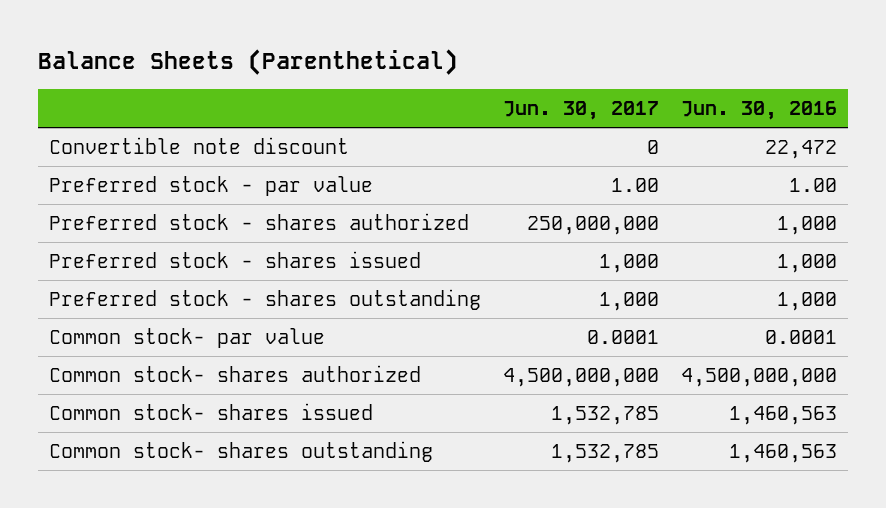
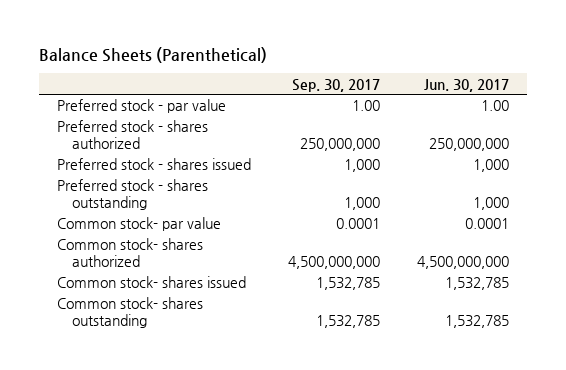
[681,101,838,121] Jun. 30, 2016 -> none
none -> [291,78,380,92] Sep. 30, 2017
[48,137,349,155] Convertible note discount -> none

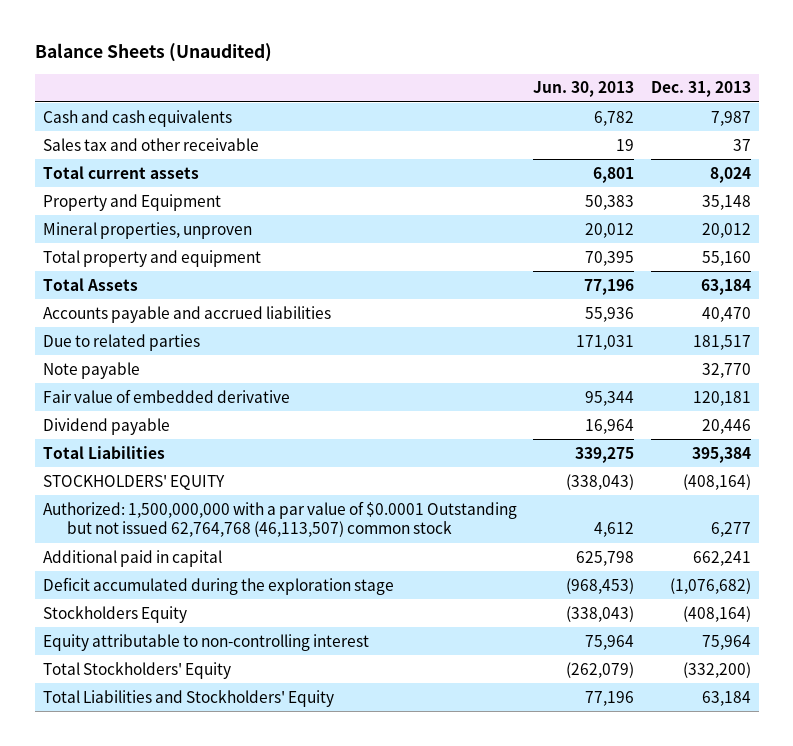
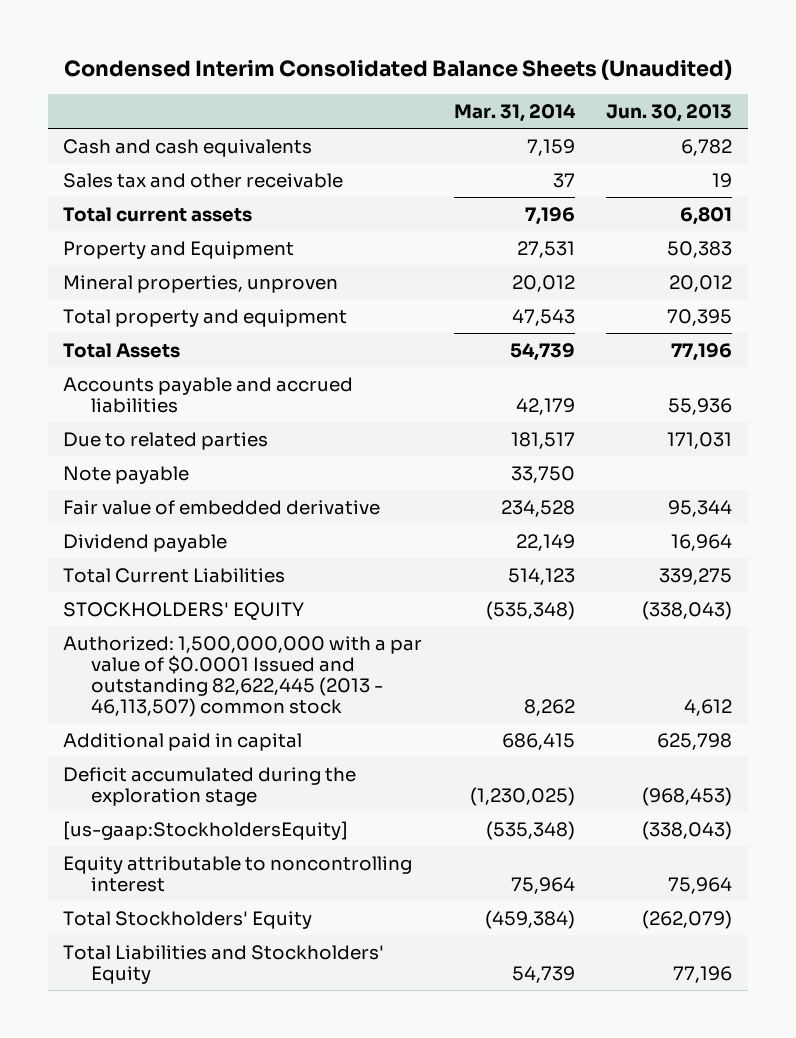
[34,43,272,63] Balance Sheets (Unaudited) -> [63,59,732,81] Condensed Interim Consolidated Balance Sheets (Unaudited)
[650,81,751,98] Dec. 31, 2013 -> none
none -> [453,103,576,122] Mar. 31, 2014
[42,445,165,459] Total Liabilities -> [63,567,286,583] Total Current Liabilities
[42,500,517,538] Authorized: 1,500,000,000 with a par value of $0.0001 Outstanding but not issued 62,764,768 (46,113,507) common stock -> [63,635,423,718] Authorized: 1,500,000,000 with a par value of $0.0001 Issued and outstanding 82,622,445 (2013 - 46,113,507) common stock
[42,605,187,623] Stockholders Equity -> [63,820,349,840] [us-gaap:StockholdersEquity]
[42,633,369,651] Equity attributable to non-controlling interest -> [63,855,413,892] Equity attributable to noncontrolling interest

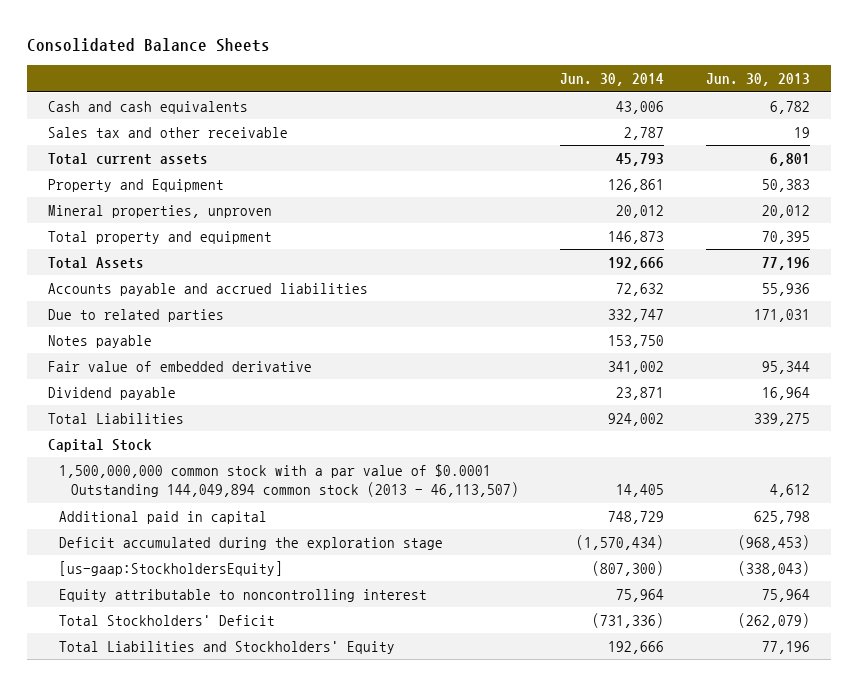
[63,59,732,81] Condensed Interim Consolidated Balance Sheets (Unaudited) -> [27,38,271,53] Consolidated Balance Sheets
[453,103,576,122] Mar. 31, 2014 -> none
none -> [560,73,665,87] Jun. 30, 2014
[63,465,190,484] Note payable -> [47,334,152,348] Notes payable
[63,601,305,620] STOCKHOLDERS' EQUITY -> none
[63,567,286,583] Total Current Liabilities -> [47,412,184,424] Total Liabilities
none -> [47,438,152,452] Capital Stock
[63,635,423,718] Authorized: 1,500,000,000 with a par value of $0.0001 Issued and outstanding 82,622,445 (2013 - 46,113,507) common stock -> [59,463,520,498] 1,500,000,000 common stock with a par value of $0.0001 Outstanding 144,049,894 common stock (2013 - 46,113,507)
[63,910,313,929] Total Stockholders' Equity -> [59,614,276,626] Total Stockholders' Deficit

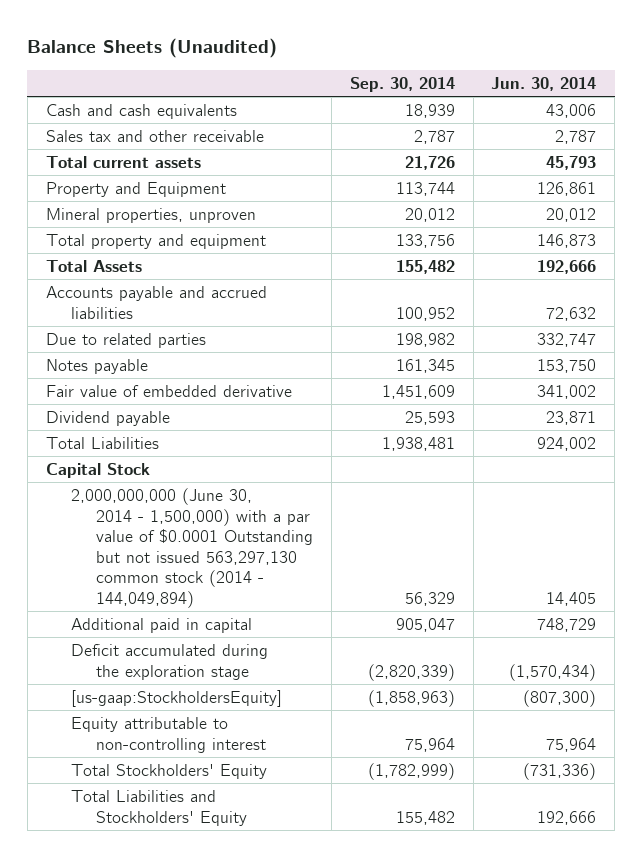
[27,38,271,53] Consolidated Balance Sheets -> [27,38,278,59] Balance Sheets (Unaudited)
[705,73,810,87] Jun. 30, 2013 -> none
none -> [349,76,455,92] Sep. 30, 2014
[59,463,520,498] 1,500,000,000 common stock with a par value of $0.0001 Outstanding 144,049,894 common stock (2013 - 46,113,507) -> [70,487,314,608] 2,000,000,000 (June 30, 2014 - 1,500,000) with a par value of $0.0001 Outstanding but not issued 563,297,130 common stock (2014 - 144,049,894)
[59,588,428,602] Equity attributable to noncontrolling interest -> [70,716,267,753] Equity attributable to non-controlling interest
[59,614,276,626] Total Stockholders' Deficit -> [70,763,267,779] Total Stockholders' Equity

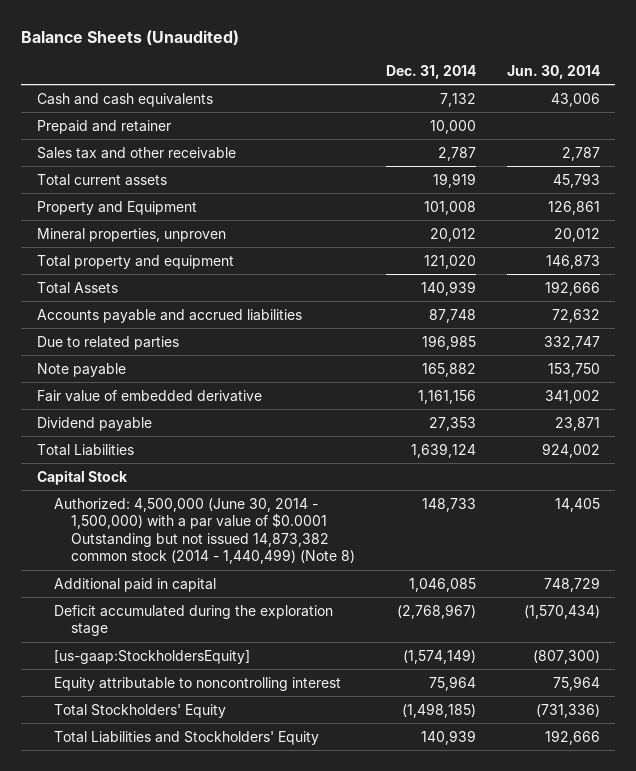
[349,76,455,92] Sep. 30, 2014 -> none
none -> [386,64,477,79] Dec. 31, 2014
none -> [36,119,171,134] Prepaid and retainer
[45,358,148,374] Notes payable -> [36,362,126,377] Note payable
[70,487,314,608] 2,000,000,000 (June 30, 2014 - 1,500,000) with a par value of $0.0001 Outstanding but not issued 563,297,130 common stock (2014 - 144,049,894) -> [54,497,356,565] Authorized: 4,500,000 (June 30, 2014 - 1,500,000) with a par value of $0.0001 Outstanding but not issued 14,873,382 common stock (2014 - 1,440,499) (Note 8)
[70,716,267,753] Equity attributable to non-controlling interest -> [54,676,342,691] Equity attributable to noncontrolling interest

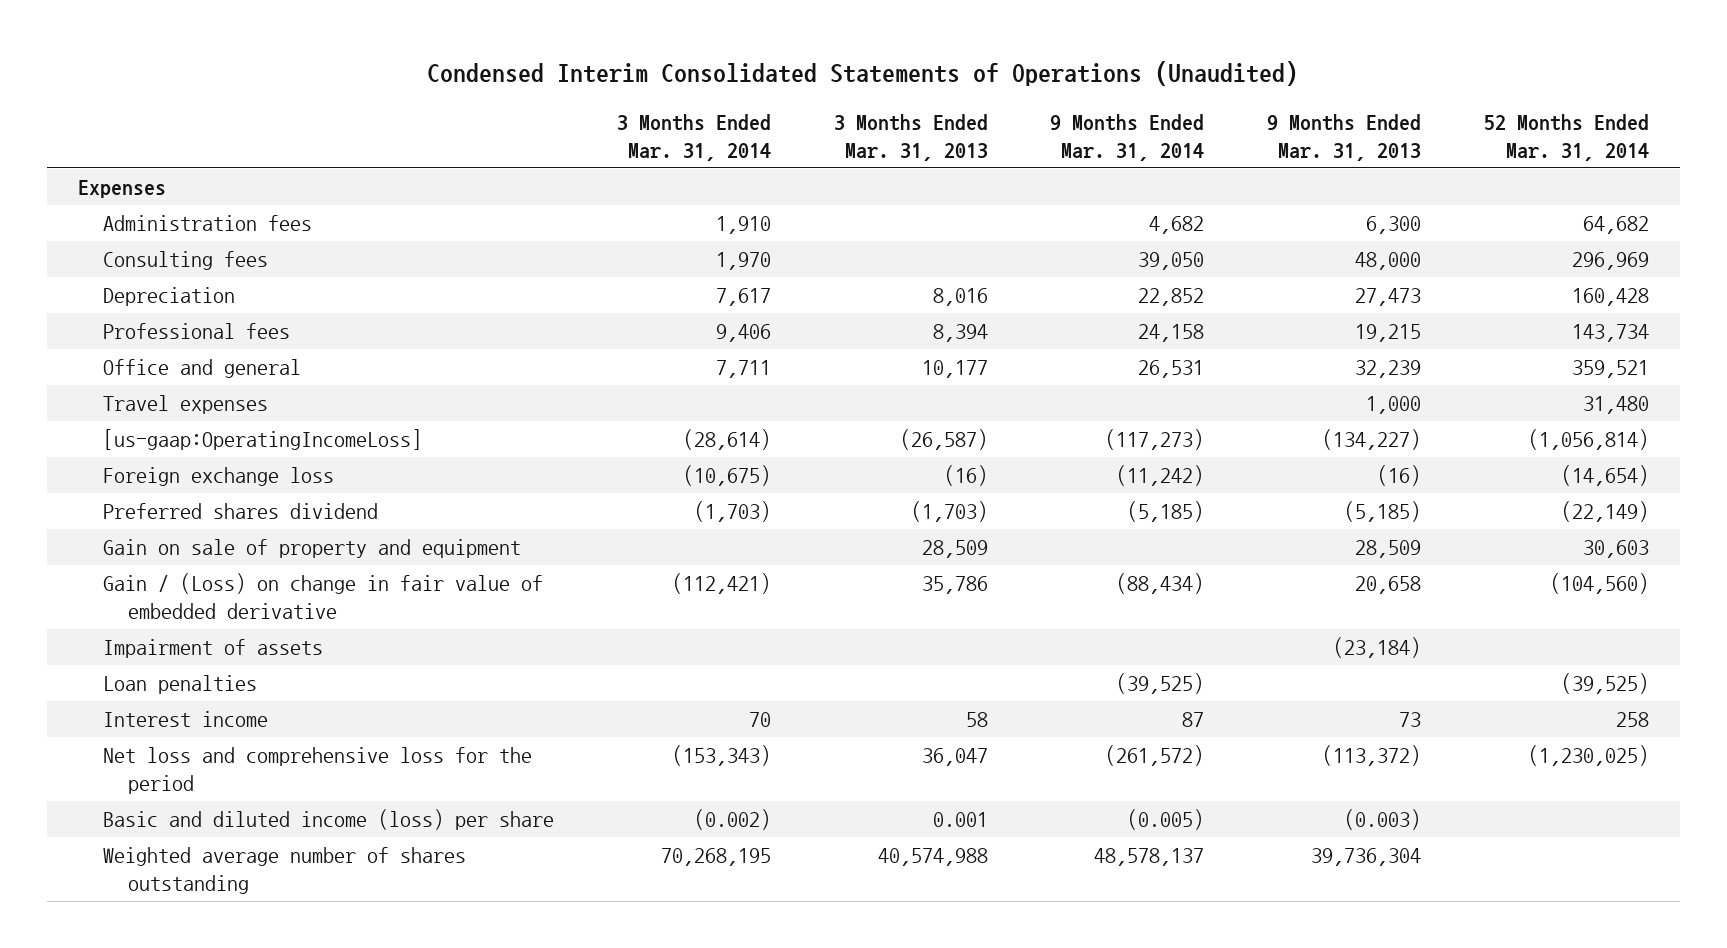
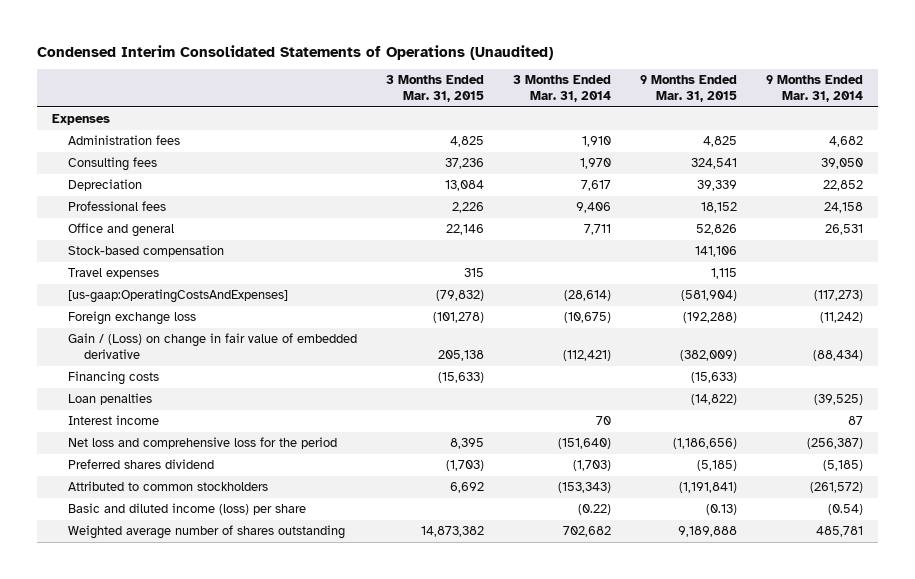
[833,113,988,161] 3 Months Ended Mar. 31, 2013 -> none
[1267,113,1422,161] 9 Months Ended Mar. 31, 2013 -> none
[1483,113,1649,161] 52 Months Ended Mar. 31, 2014 -> none
none -> [385,75,484,103] 3 Months Ended Mar. 31, 2015
none -> [640,75,738,103] 9 Months Ended Mar. 31, 2015
none -> [67,245,224,258] Stock-based compensation
[103,429,423,451] [us-gaap:OperatingIncomeLoss] -> [67,289,288,304] [us-gaap:OperatingCostsAndExpenses]
[103,539,522,559] Gain on sale of property and equipment -> none
[103,639,324,659] Impairment of assets -> none
none -> [67,371,159,386] Financing costs
[671,745,771,767] (153,343) -> [557,438,611,450] (151,640)
[1105,745,1205,767] (261,572) -> [807,438,864,450] (256,387)
[103,503,379,520] Preferred shares dividend -> [67,459,214,470] Preferred shares dividend
none -> [67,481,268,492] Attributed to common stockholders
[693,809,771,831] (0.002) -> [577,504,611,516] (0.22)
[1127,809,1205,831] (0.005) -> [828,504,864,516] (0.54)
[660,848,771,867] 70,268,195 -> [562,526,611,538] 702,682
[1094,848,1205,867] 48,578,137 -> [816,526,864,538] 485,781

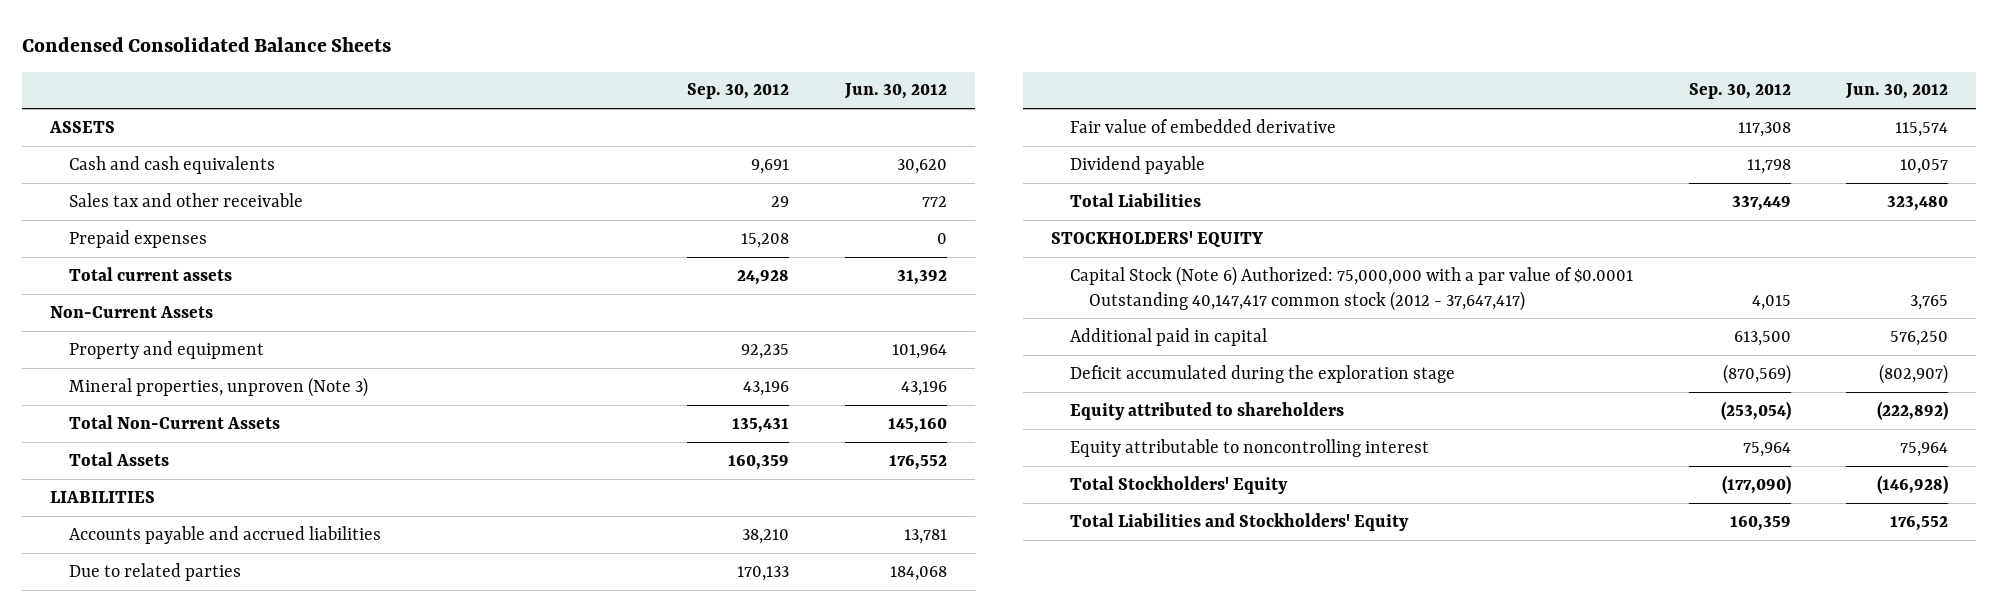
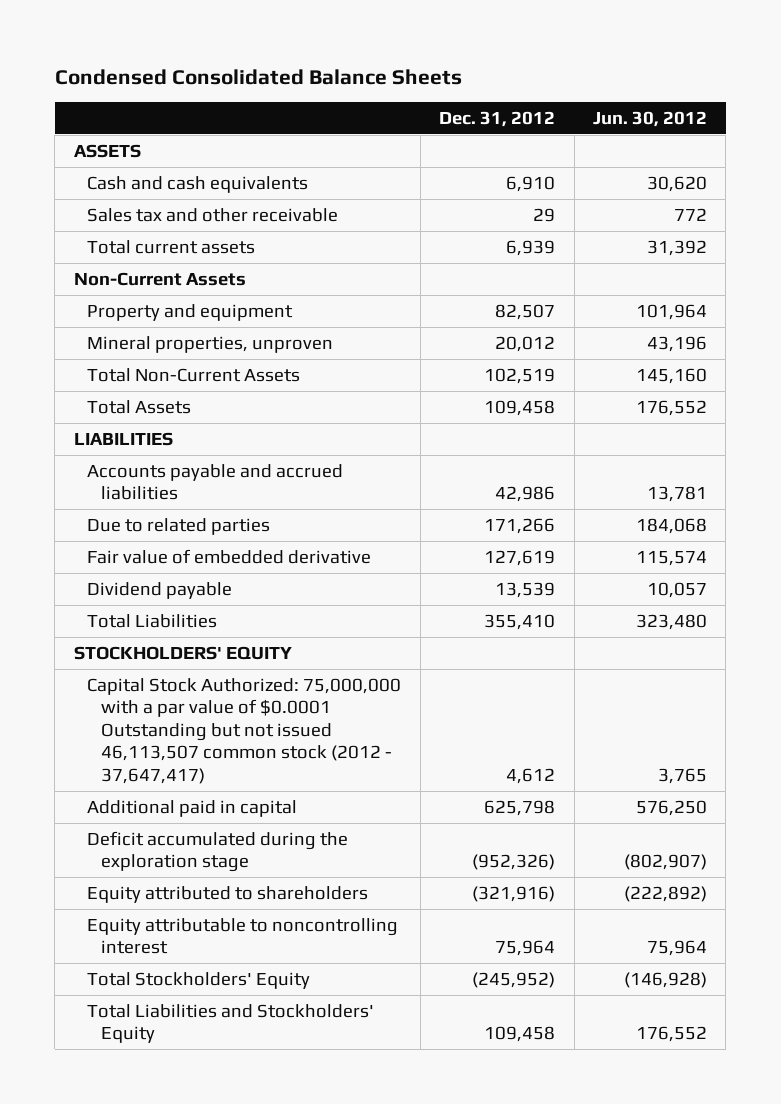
[687,83,790,100] Sep. 30, 2012 -> none
none -> [439,110,556,127] Dec. 31, 2012
[68,229,207,248] Prepaid expenses -> none
[68,376,368,397] Mineral properties, unproven (Note 3) -> [87,335,334,353] Mineral properties, unproven
[1070,265,1634,311] Capital Stock (Note 6) Authorized: 75,000,000 with a par value of $0.0001 Outstanding 40,147,417 common stock (2012 - 37,647,417) -> [87,677,402,784] Capital Stock Authorized: 75,000,000 with a par value of $0.0001 Outstanding but not issued 46,113,507 common stock (2012 - 37,647,417)

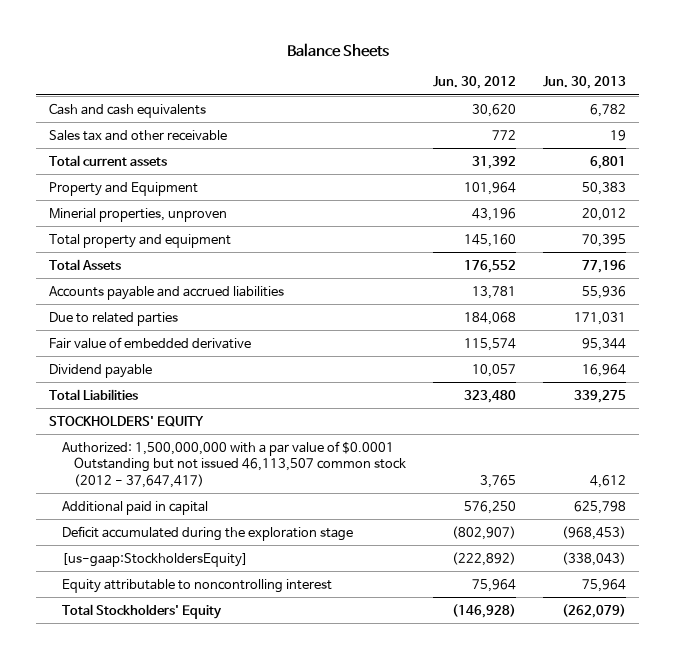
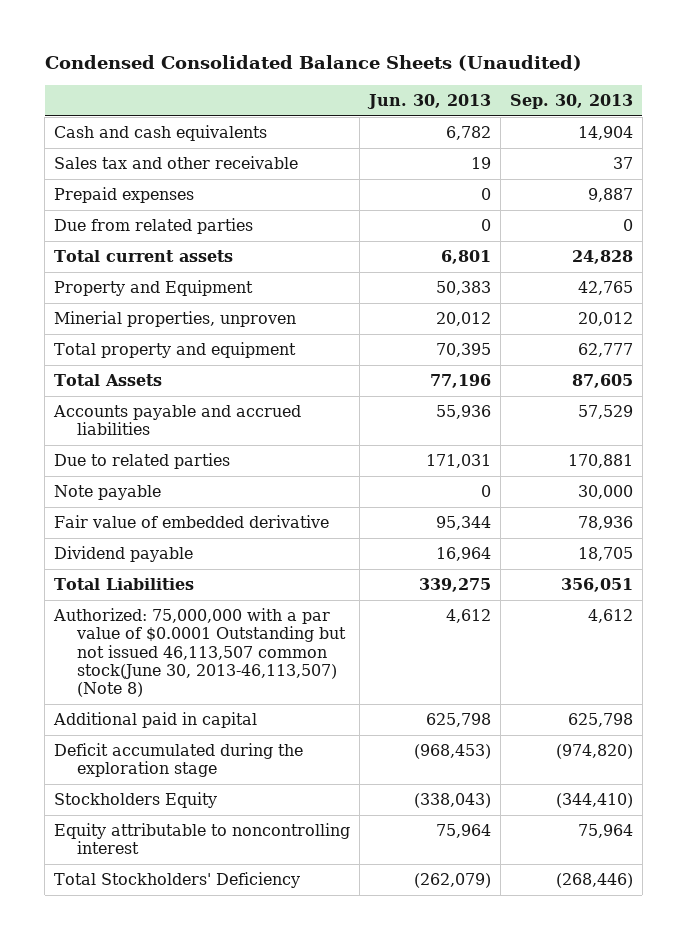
[286,43,389,58] Balance Sheets -> [44,55,582,72] Condensed Consolidated Balance Sheets (Unaudited)
[433,76,517,90] Jun. 30, 2012 -> none
none -> [509,94,633,110] Sep. 30, 2013
none -> [54,187,195,204] Prepaid expenses
none -> [54,218,254,235] Due from related parties
none -> [54,485,162,501] Note payable
[49,415,205,427] STOCKHOLDERS' EQUITY -> none
[61,440,407,488] Authorized: 1,500,000,000 with a par value of $0.0001 Outstanding but not issued 46,113,507 common stock (2012 - 37,647,417) -> [53,608,346,698] Authorized: 75,000,000 with a par value of $0.0001 Outstanding but not issued 46,113,507 common stock(June 30, 2013-46,113,507) (Note 8)
[61,552,248,567] [us-gaap:StockholdersEquity] -> [54,792,218,809] Stockholders Equity
[61,603,222,619] Total Stockholders' Equity -> [54,872,301,889] Total Stockholders' Deficiency

